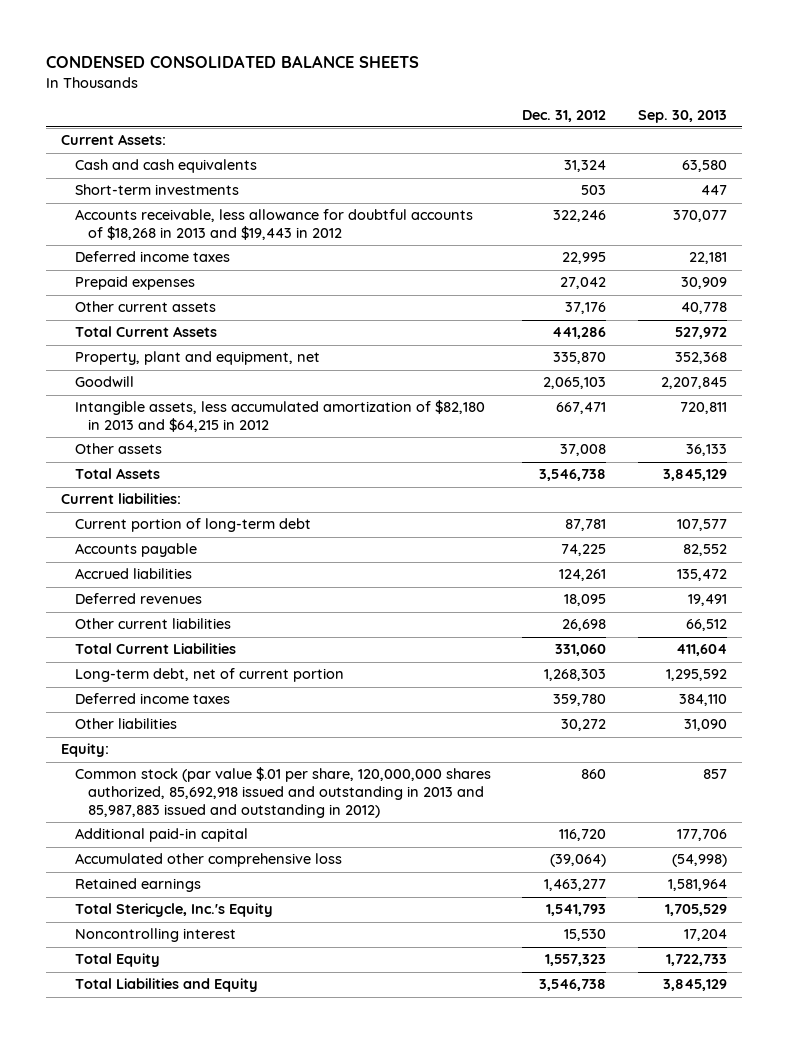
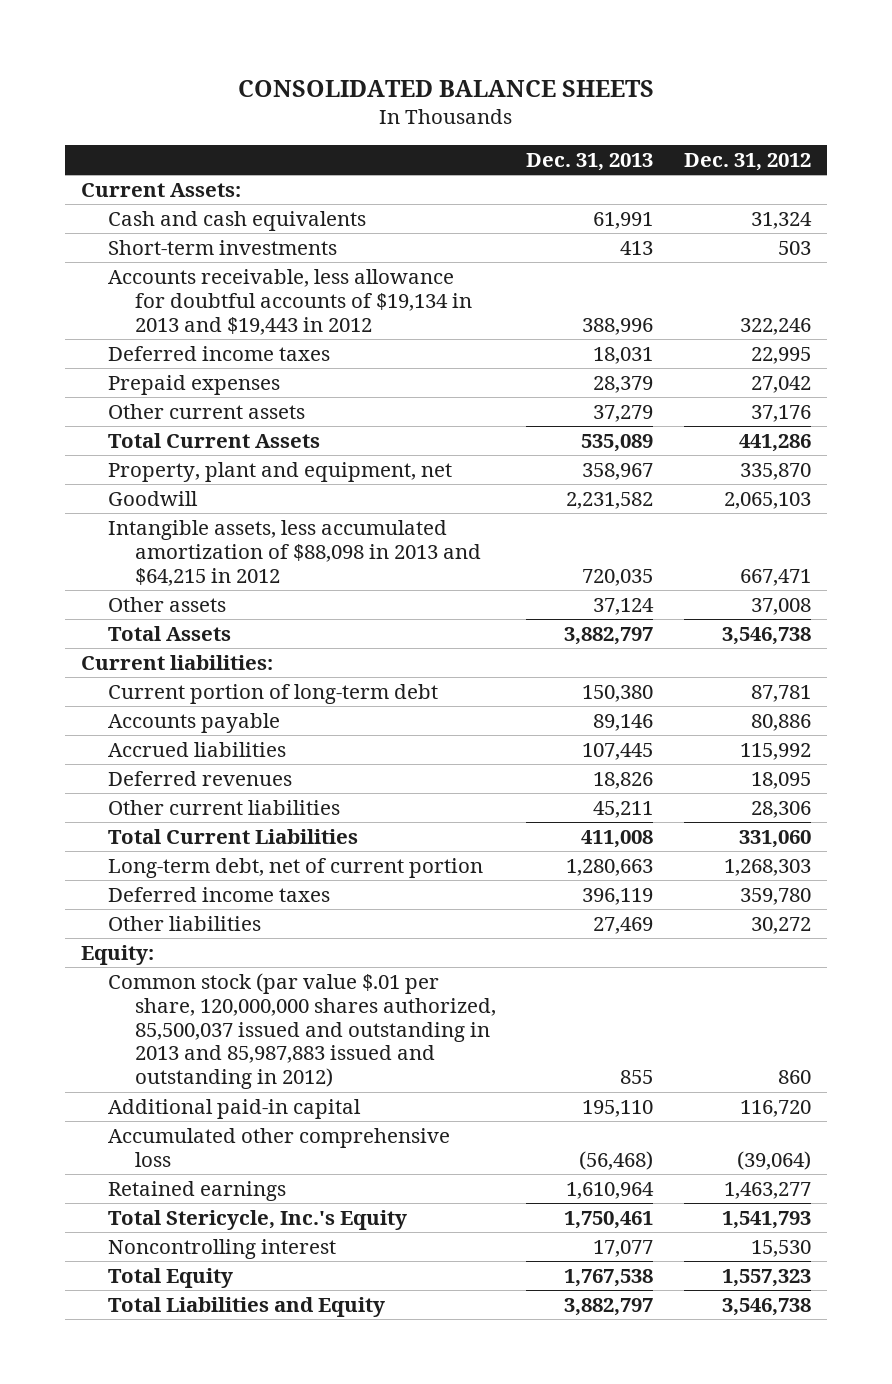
[45,55,419,69] CONDENSED CONSOLIDATED BALANCE SHEETS -> [238,79,655,97] CONSOLIDATED BALANCE SHEETS
[637,109,727,123] Sep. 30, 2013 -> none
none -> [526,152,654,171] Dec. 31, 2013
[74,209,473,241] Accounts receivable, less allowance for doubtful accounts of $18,268 in 2013 and $19,443 in 2012 -> [107,269,472,335] Accounts receivable, less allowance for doubtful accounts of $19,134 in 2013 and $19,443 in 2012
[74,400,485,433] Intangible assets, less accumulated amortization of $82,180 in 2013 and $64,215 in 2012 -> [107,520,481,586] Intangible assets, less accumulated amortization of $88,098 in 2013 and $64,215 in 2012
[561,544,607,557] 74,225 -> [751,714,812,732] 80,886
[559,569,607,582] 124,261 -> [740,743,812,761] 115,992
[562,619,607,632] 26,698 -> [751,801,812,819] 28,306
[74,767,491,818] Common stock (par value $.01 per share, 120,000,000 shares authorized, 85,692,918 issued and outstanding in 2013 and 85,987,883 issued and outstanding in 2012) -> [107,973,496,1090] Common stock (par value $.01 per share, 120,000,000 shares authorized, 85,500,037 issued and outstanding in 2013 and 85,987,883 issued and outstanding in 2012)

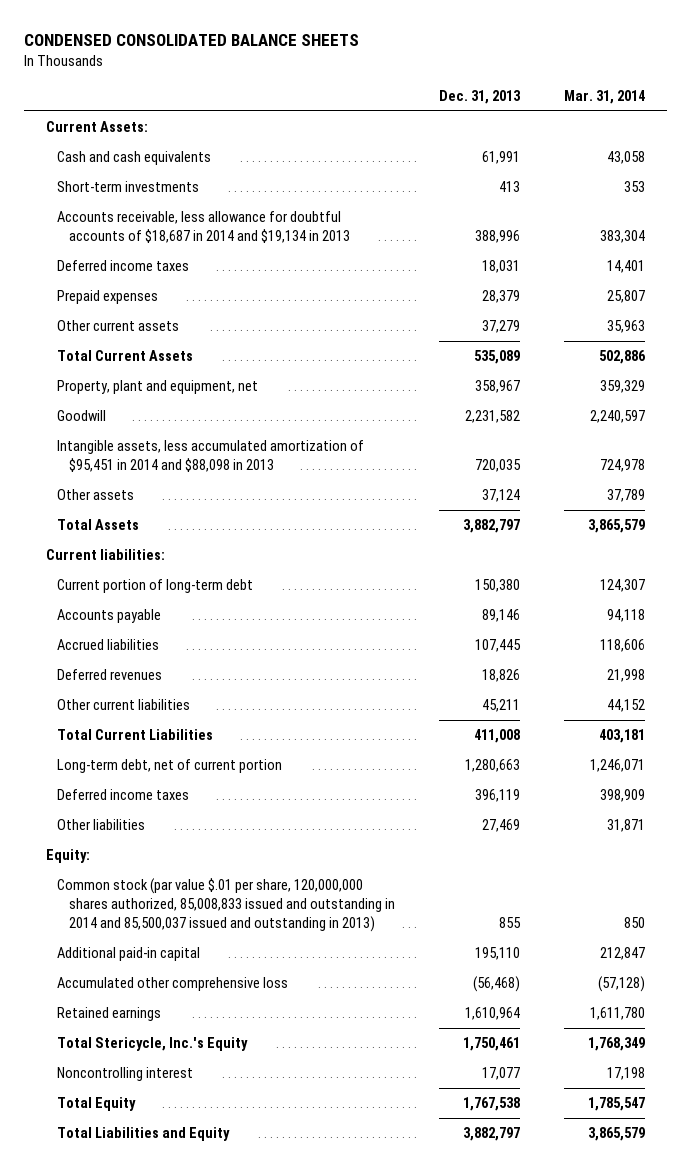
[238,79,655,97] CONSOLIDATED BALANCE SHEETS -> [23,34,359,47] CONDENSED CONSOLIDATED BALANCE SHEETS
[684,152,812,171] Dec. 31, 2012 -> none
none -> [563,90,645,105] Mar. 31, 2014
[107,269,472,335] Accounts receivable, less allowance for doubtful accounts of $19,134 in 2013 and $19,443 in 2012 -> [57,211,350,244] Accounts receivable, less allowance for doubtful accounts of $18,687 in 2014 and $19,134 in 2013
[107,520,481,586] Intangible assets, less accumulated amortization of $88,098 in 2013 and $64,215 in 2012 -> [57,440,365,473] Intangible assets, less accumulated amortization of $95,451 in 2014 and $88,098 in 2013
[107,973,496,1090] Common stock (par value $.01 per share, 120,000,000 shares authorized, 85,500,037 issued and outstanding in 2013 and 85,987,883 issued and outstanding in 2012) -> [57,878,395,933] Common stock (par value $.01 per share, 120,000,000 shares authorized, 85,008,833 issued and outstanding in 2014 and 85,500,037 issued and outstanding in 2013)

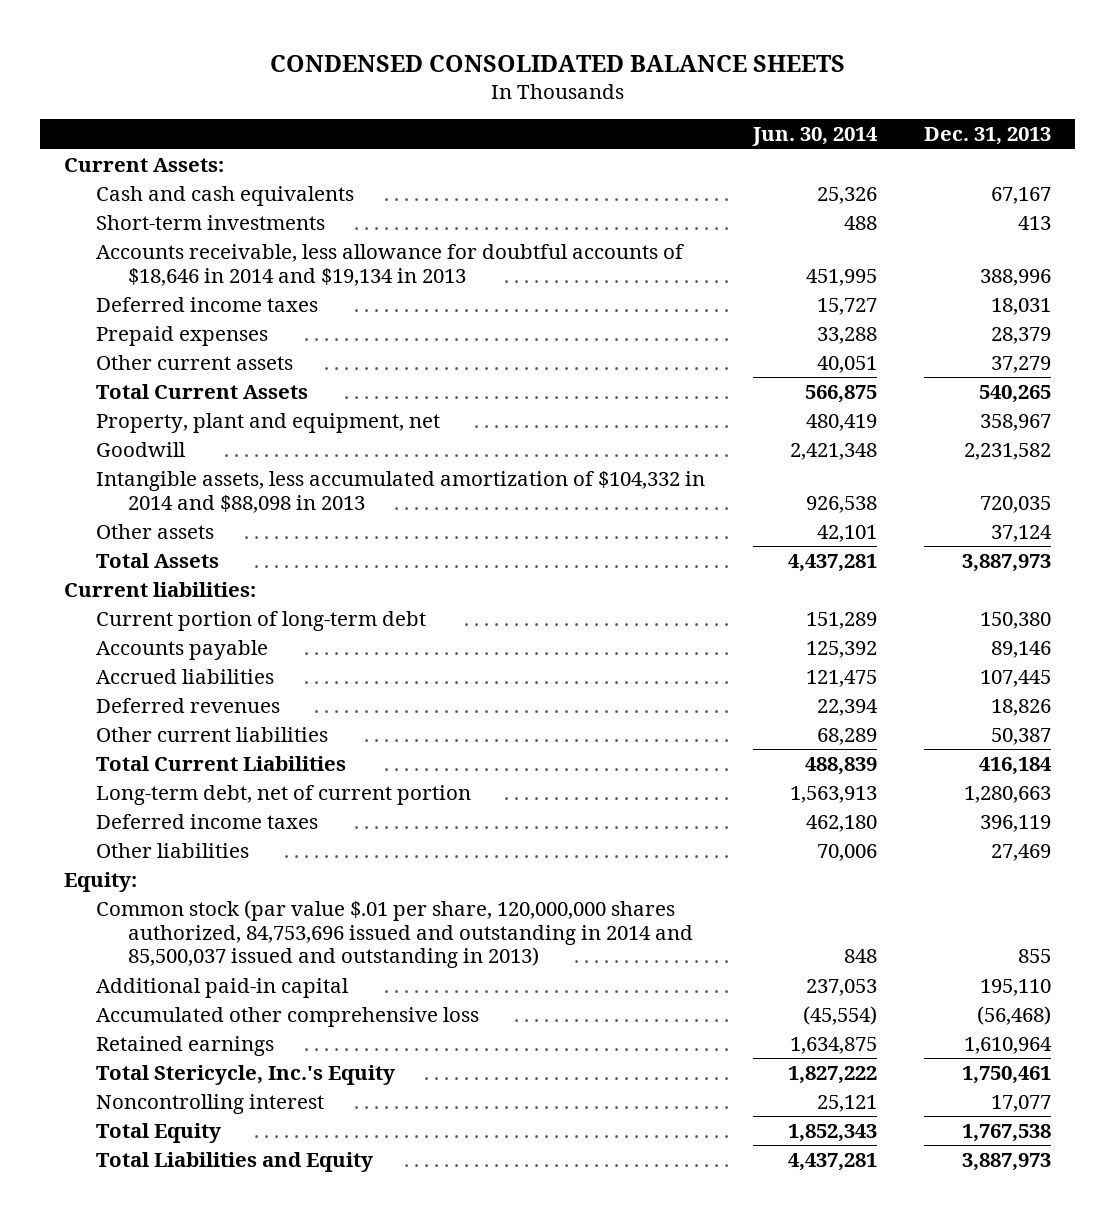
[563,90,645,105] Mar. 31, 2014 -> none
none -> [751,127,878,147] Jun. 30, 2014
[481,151,520,165] 61,991 -> [991,186,1052,204] 67,167
[57,211,350,244] Accounts receivable, less allowance for doubtful accounts of $18,687 in 2014 and $19,134 in 2013 -> [95,243,684,286] Accounts receivable, less allowance for doubtful accounts of $18,646 in 2014 and $19,134 in 2013
[473,350,520,365] 535,089 -> [979,384,1052,403] 540,265
[57,440,365,473] Intangible assets, less accumulated amortization of $95,451 in 2014 and $88,098 in 2013 -> [95,470,705,513] Intangible assets, less accumulated amortization of $104,332 in 2014 and $88,098 in 2013
[462,519,520,534] 3,882,797 -> [962,553,1052,572] 3,887,973
[481,699,520,713] 45,211 -> [991,727,1052,745] 50,387
[473,729,520,744] 411,008 -> [979,756,1053,775] 416,184
[57,878,395,933] Common stock (par value $.01 per share, 120,000,000 shares authorized, 85,008,833 issued and outstanding in 2014 and 85,500,037 issued and outstanding in 2013) -> [95,899,693,969] Common stock (par value $.01 per share, 120,000,000 shares authorized, 84,753,696 issued and outstanding in 2014 and 85,500,037 issued and outstanding in 2013)
[462,1127,520,1142] 3,882,797 -> [962,1152,1052,1171] 3,887,973

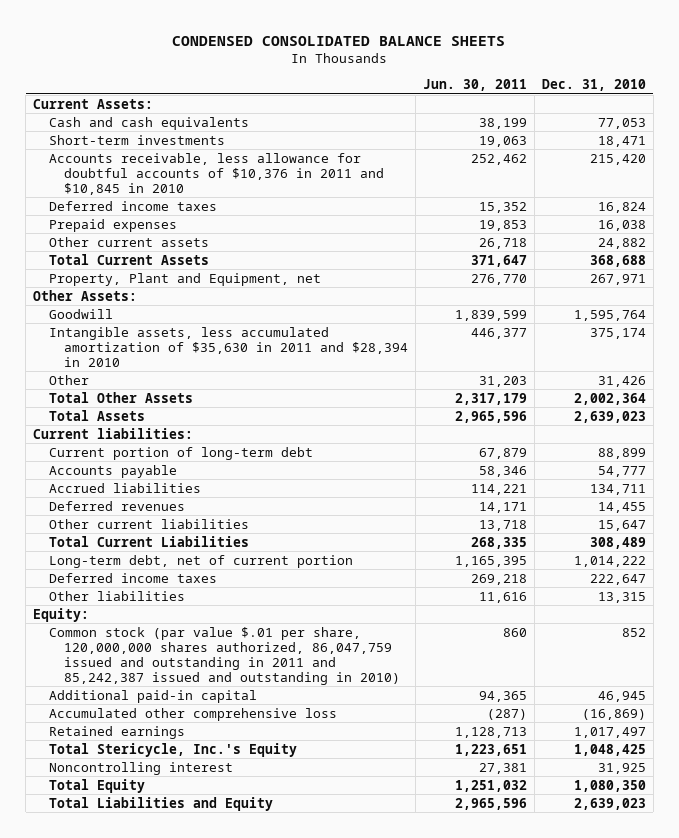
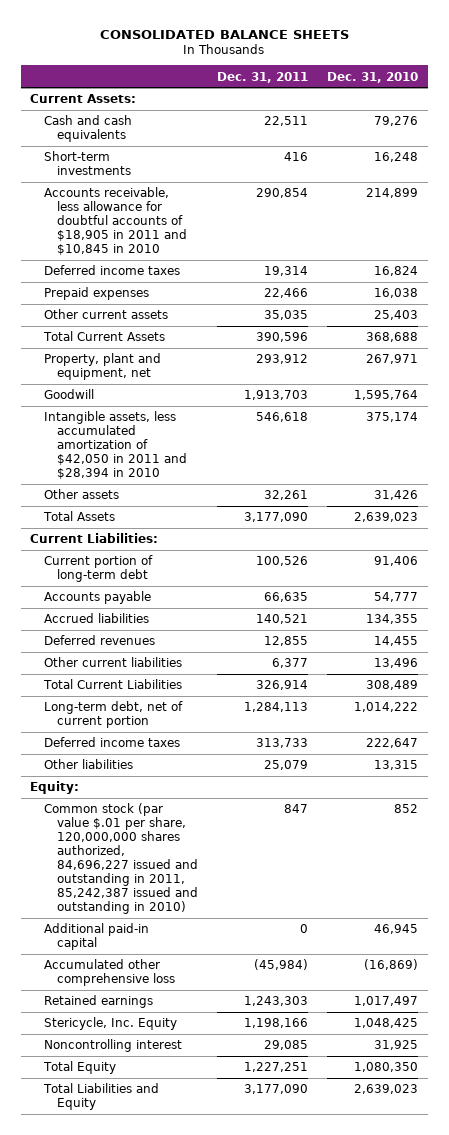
[172,35,506,46] CONDENSED CONSOLIDATED BALANCE SHEETS -> [100,29,350,39] CONSOLIDATED BALANCE SHEETS
[422,79,527,92] Jun. 30, 2011 -> none
none -> [217,71,309,83] Dec. 31, 2011
[597,117,646,129] 77,053 -> [374,116,419,127] 79,276
[597,135,646,147] 18,471 -> [374,152,419,163] 16,248
[48,152,384,195] Accounts receivable, less allowance for doubtful accounts of $10,376 in 2011 and $10,845 in 2010 -> [43,187,188,256] Accounts receivable, less allowance for doubtful accounts of $18,905 in 2011 and $10,845 in 2010
[589,153,646,165] 215,420 -> [366,188,419,199] 214,899
[597,237,646,249] 24,882 -> [374,310,419,321] 25,403
[33,289,138,301] Other Assets: -> none
[48,272,321,286] Property, Plant and Equipment, net -> [43,353,161,381] Property, plant and equipment, net
[48,391,193,403] Total Other Assets -> none
[48,326,408,367] Intangible assets, less accumulated amortization of $35,630 in 2011 and $28,394 in 2010 -> [43,411,188,480] Intangible assets, less accumulated amortization of $42,050 in 2011 and $28,394 in 2010
[48,374,89,385] Other -> [43,489,119,500] Other assets
[33,427,194,439] Current liabilities: -> [30,533,159,544] Current Liabilities:
[597,447,646,459] 88,899 -> [374,556,419,567] 91,406
[589,483,646,495] 134,711 -> [366,614,419,625] 134,355
[597,519,646,531] 15,647 -> [374,658,419,669] 13,496
[48,626,400,685] Common stock (par value $.01 per share, 120,000,000 shares authorized, 86,047,759 issued and outstanding in 2011 and 85,242,387 issued and outstanding in 2010) -> [43,803,199,915] Common stock (par value $.01 per share, 120,000,000 shares authorized, 84,696,227 issued and outstanding in 2011, 85,242,387 issued and outstanding in 2010)
[48,742,297,757] Total Stericycle, Inc.'s Equity -> [43,1017,177,1031] Stericycle, Inc. Equity

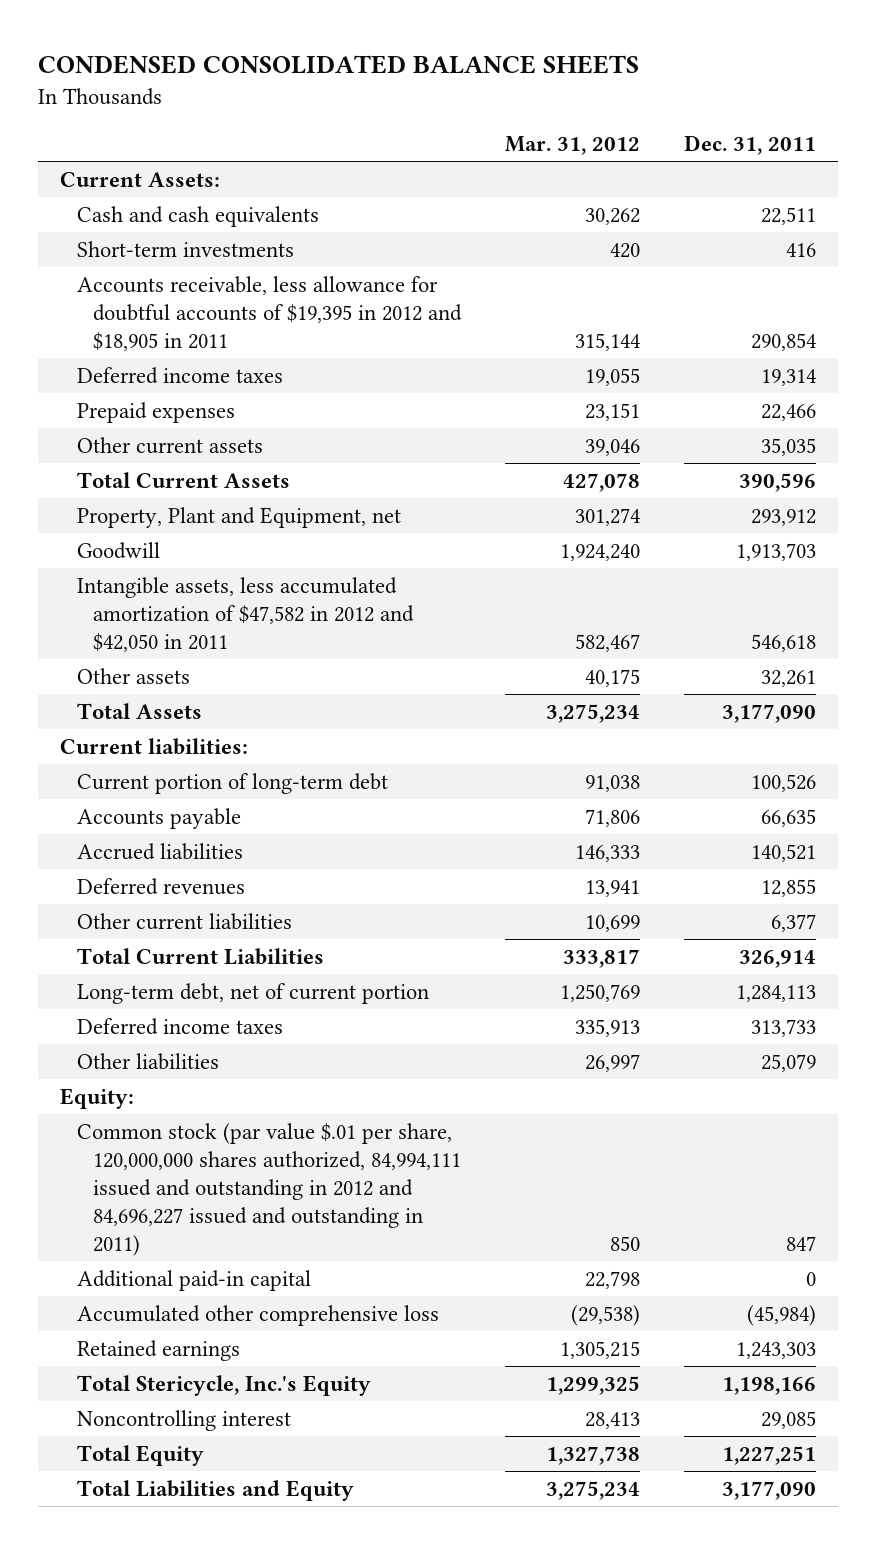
[100,29,350,39] CONSOLIDATED BALANCE SHEETS -> [38,55,640,75] CONDENSED CONSOLIDATED BALANCE SHEETS
[327,71,419,83] Dec. 31, 2010 -> none
none -> [505,136,641,156] Mar. 31, 2012
[43,187,188,256] Accounts receivable, less allowance for doubtful accounts of $18,905 in 2011 and $10,845 in 2010 -> [76,275,463,351] Accounts receivable, less allowance for doubtful accounts of $19,395 in 2012 and $18,905 in 2011
[43,353,161,381] Property, plant and equipment, net -> [76,506,401,528] Property, Plant and Equipment, net
[43,411,188,480] Intangible assets, less accumulated amortization of $42,050 in 2011 and $28,394 in 2010 -> [76,576,415,652] Intangible assets, less accumulated amortization of $47,582 in 2012 and $42,050 in 2011
[30,533,159,544] Current Liabilities: -> [59,737,248,755] Current liabilities:
[43,803,199,915] Common stock (par value $.01 per share, 120,000,000 shares authorized, 84,696,227 issued and outstanding in 2011, 85,242,387 issued and outstanding in 2010) -> [76,1122,462,1256] Common stock (par value $.01 per share, 120,000,000 shares authorized, 84,994,111 issued and outstanding in 2012 and 84,696,227 issued and outstanding in 2011)
[43,1017,177,1031] Stericycle, Inc. Equity -> [76,1374,371,1396] Total Stericycle, Inc.'s Equity

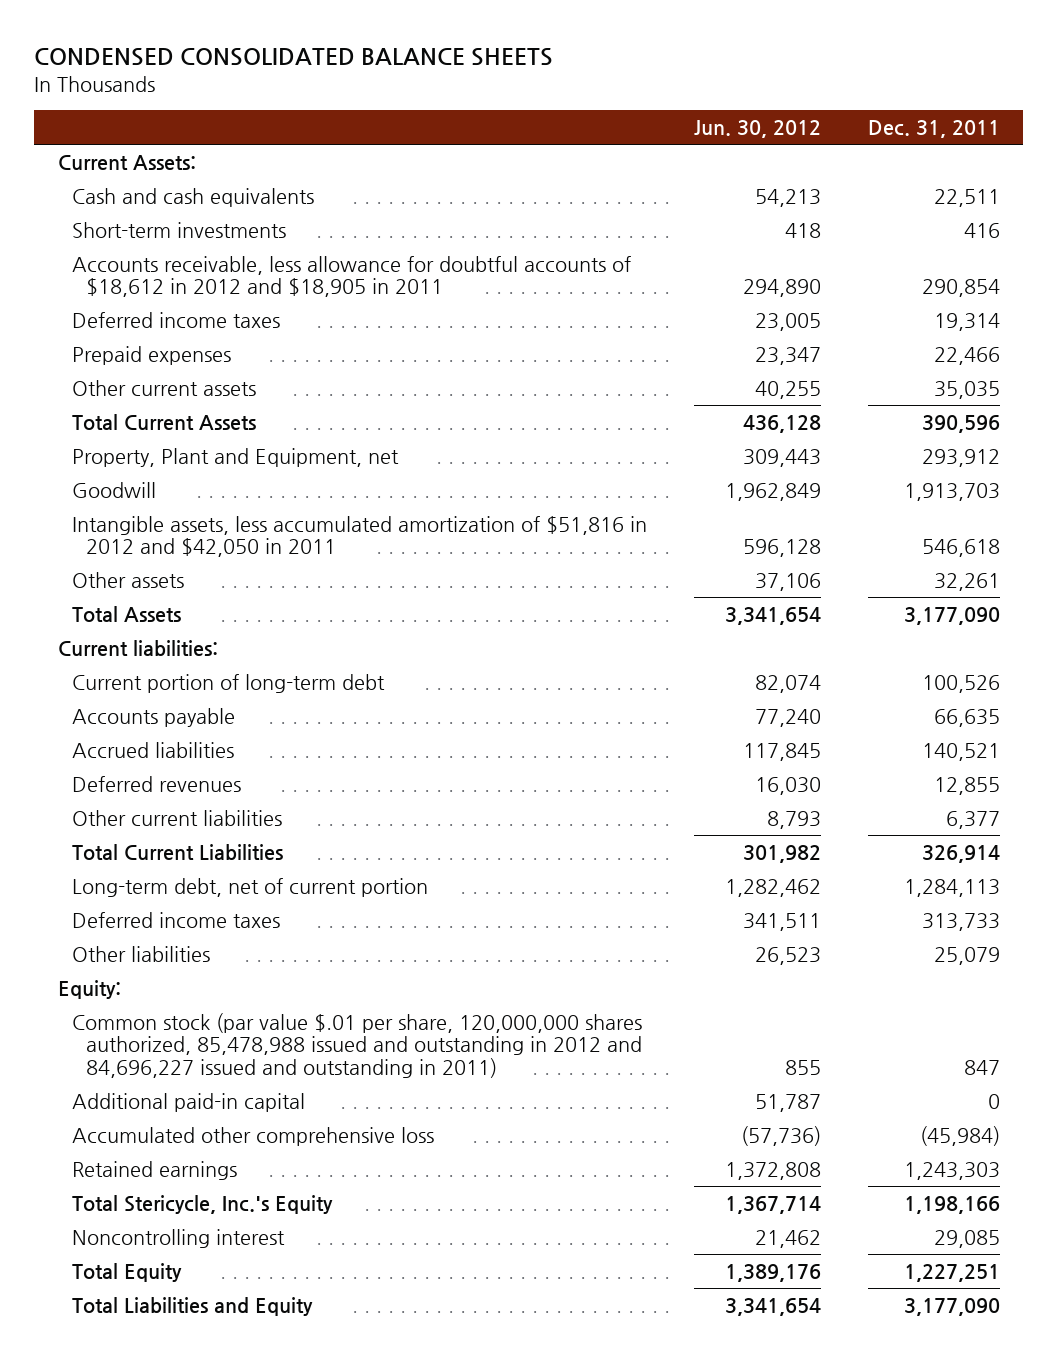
[505,136,641,156] Mar. 31, 2012 -> none
none -> [693,120,821,139] Jun. 30, 2012
[76,275,463,351] Accounts receivable, less allowance for doubtful accounts of $19,395 in 2012 and $18,905 in 2011 -> [71,255,631,298] Accounts receivable, less allowance for doubtful accounts of $18,612 in 2012 and $18,905 in 2011
[76,576,415,652] Intangible assets, less accumulated amortization of $47,582 in 2012 and $42,050 in 2011 -> [71,515,647,558] Intangible assets, less accumulated amortization of $51,816 in 2012 and $42,050 in 2011
[76,1122,462,1256] Common stock (par value $.01 per share, 120,000,000 shares authorized, 84,994,111 issued and outstanding in 2012 and 84,696,227 issued and outstanding in 2011) -> [71,1012,642,1079] Common stock (par value $.01 per share, 120,000,000 shares authorized, 85,478,988 issued and outstanding in 2012 and 84,696,227 issued and outstanding in 2011)

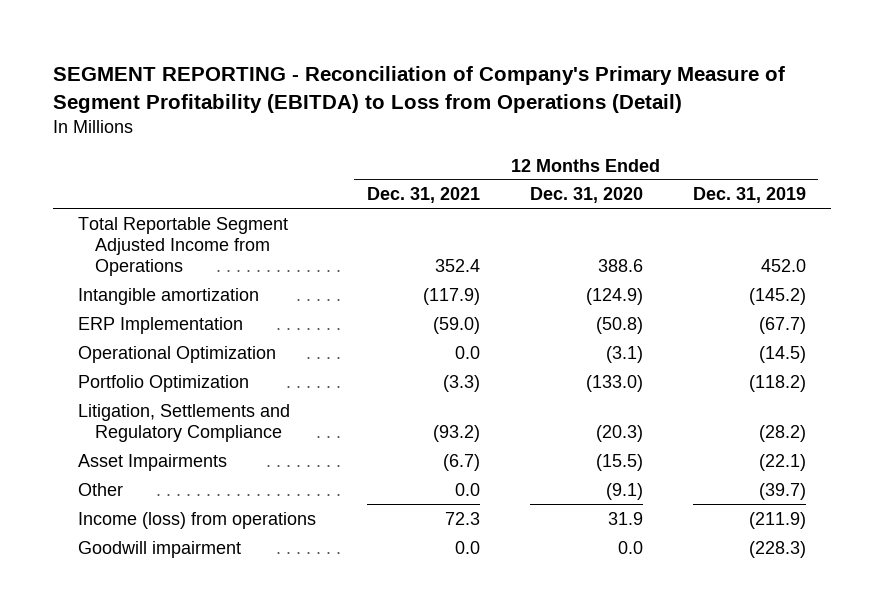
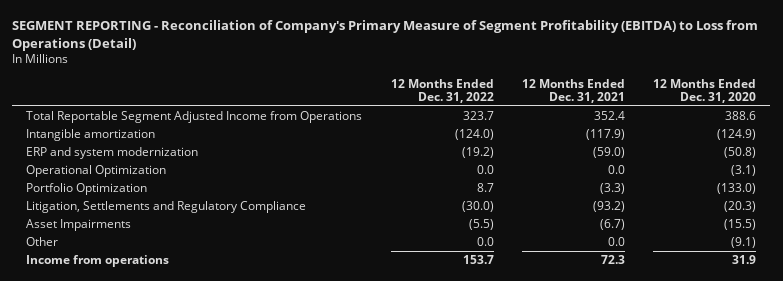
[692,187,806,204] Dec. 31, 2019 -> none
none -> [390,78,494,103] 12 Months Ended Dec. 31, 2022
[78,316,244,334] ERP Implementation -> [26,147,199,160] ERP and system modernization
[78,540,242,558] Goodwill impairment -> none
[78,511,317,529] Income (loss) from operations -> [26,255,170,268] Income from operations

